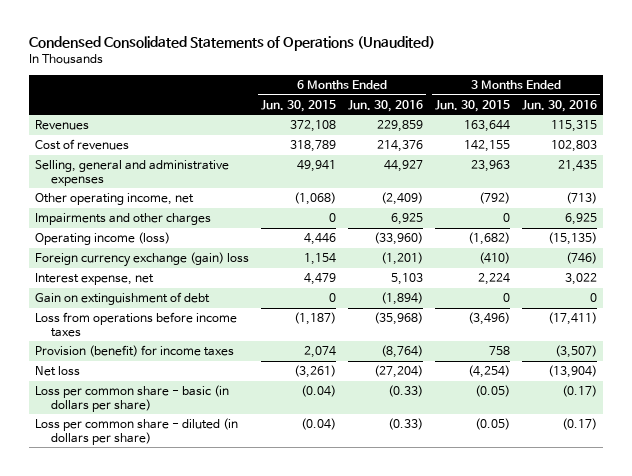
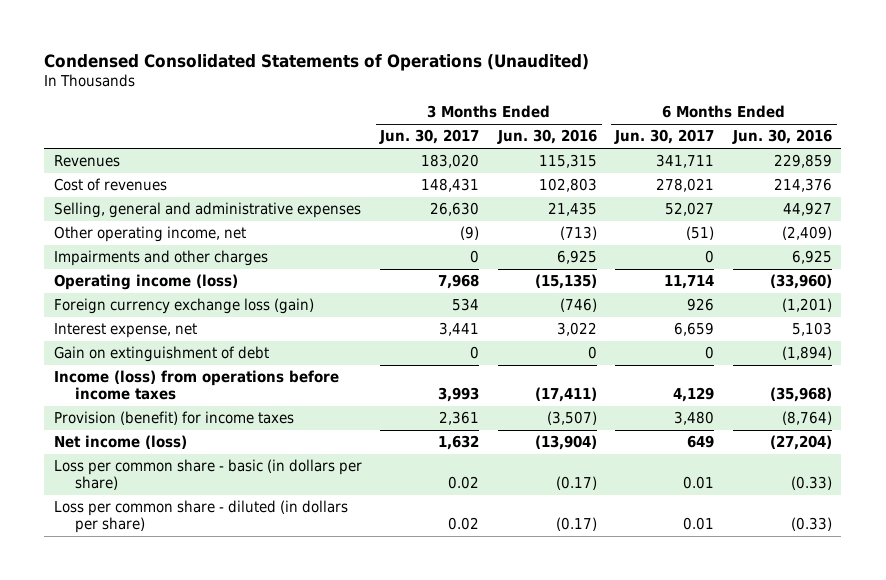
[260,99,336,112] Jun. 30, 2015 -> none
[434,99,510,112] Jun. 30, 2015 -> none
none -> [379,129,480,145] Jun. 30, 2017
none -> [614,129,715,145] Jun. 30, 2017
[34,252,249,268] Foreign currency exchange (gain) loss -> [53,298,314,315] Foreign currency exchange loss (gain)
[34,312,237,337] Loss from operations before income taxes -> [53,370,339,401] Income (loss) from operations before income taxes
[34,366,80,377] Net loss -> [53,435,187,450] Net income (loss)

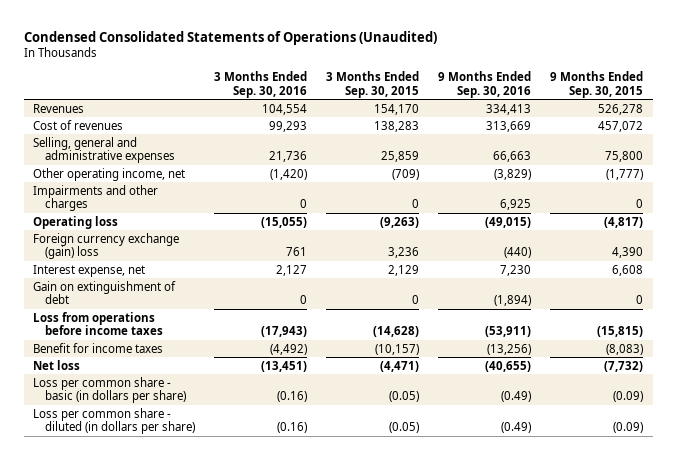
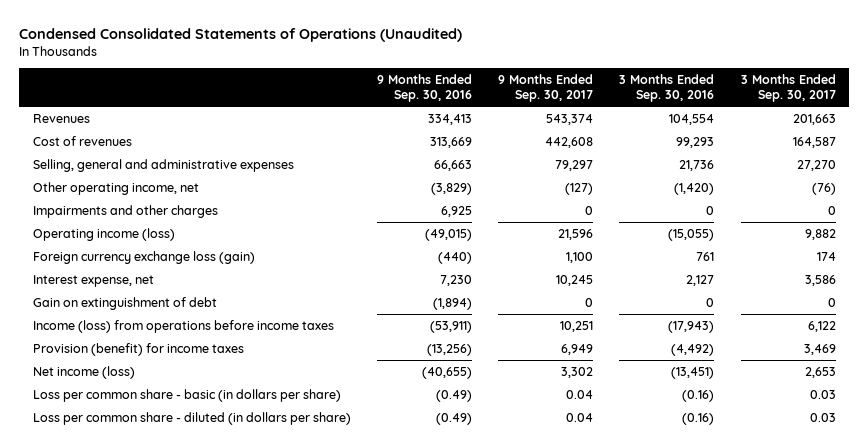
[326,71,420,98] 3 Months Ended Sep. 30, 2015 -> none
[550,71,644,98] 9 Months Ended Sep. 30, 2015 -> none
none -> [498,74,594,103] 9 Months Ended Sep. 30, 2017
none -> [740,74,836,103] 3 Months Ended Sep. 30, 2017
[33,215,119,229] Operating loss -> [32,227,175,241] Operating income (loss)
[33,232,180,260] Foreign currency exchange (gain) loss -> [32,250,255,264] Foreign currency exchange loss (gain)
[33,311,164,336] Loss from operations before income taxes -> [32,319,334,333] Income (loss) from operations before income taxes
[33,342,164,353] Benefit for income taxes -> [32,342,244,356] Provision (benefit) for income taxes
[33,359,81,370] Net loss -> [32,365,135,379] Net income (loss)

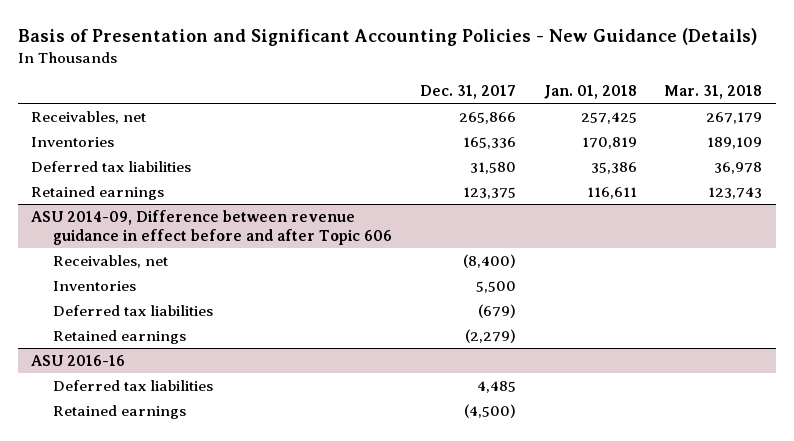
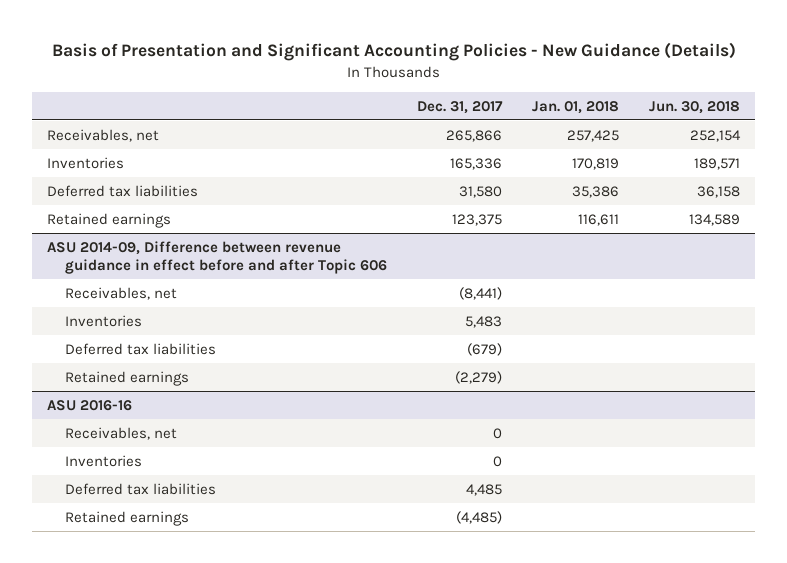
[664,85,763,100] Mar. 31, 2018 -> none
none -> [649,100,741,114] Jun. 30, 2018
[462,253,516,268] (8,400) -> [458,286,502,300] (8,441)
[475,280,516,293] 5,500 -> [464,315,502,328] 5,483
none -> [64,426,177,440] Receivables, net
none -> [64,454,142,467] Inventories
[463,403,516,418] (4,500) -> [455,510,502,524] (4,485)

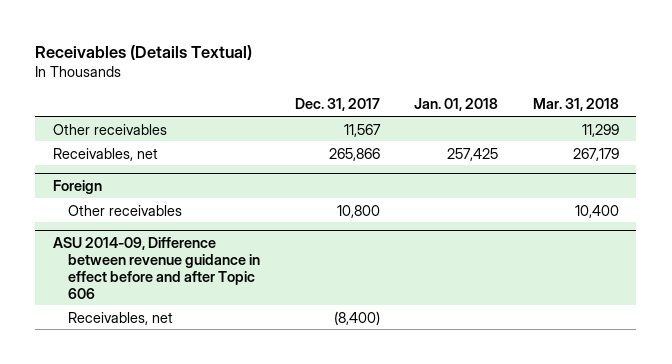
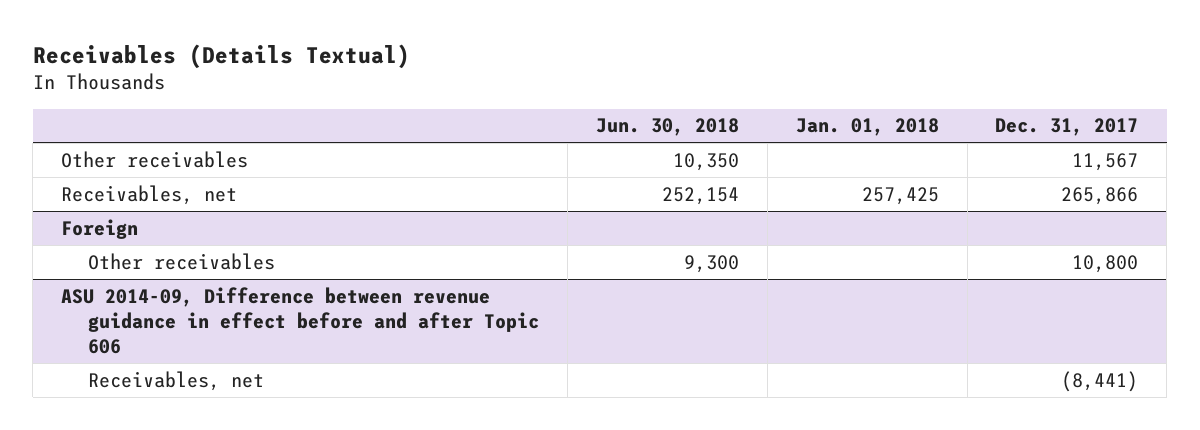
[533,98,620,112] Mar. 31, 2018 -> none
none -> [595,118,739,137] Jun. 30, 2018
[333,310,380,325] (8,400) -> [1061,370,1139,392] (8,441)

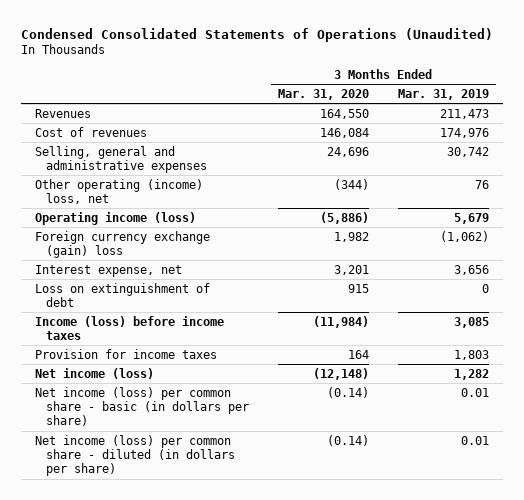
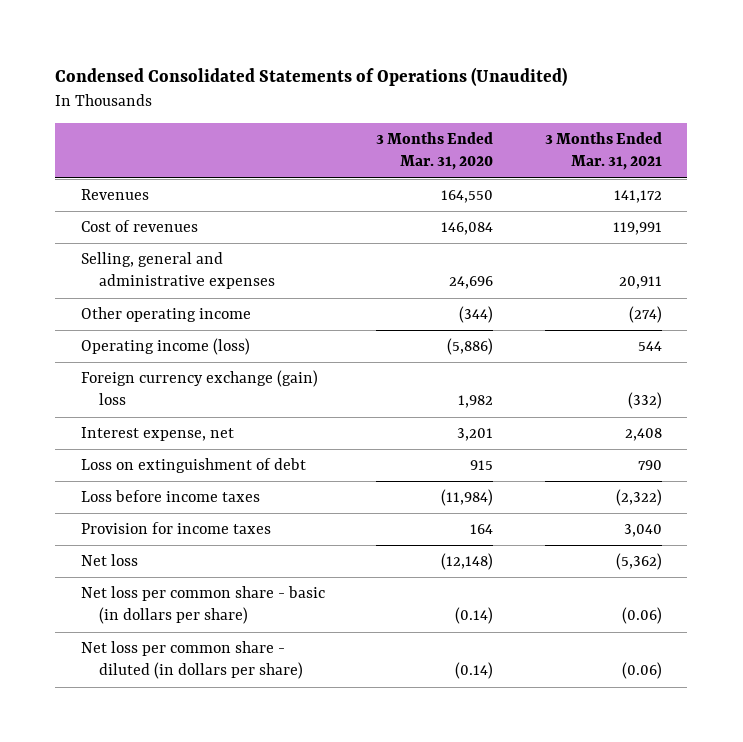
[397,89,489,101] Mar. 31, 2019 -> none
none -> [544,132,662,171] 3 Months Ended Mar. 31, 2021
[35,178,204,205] Other operating (income) loss, net -> [81,307,252,323] Other operating income
[35,315,225,341] Income (loss) before income taxes -> [81,490,261,503] Loss before income taxes
[35,367,155,379] Net income (loss) -> [81,554,139,567] Net loss
[35,386,249,427] Net income (loss) per common share - basic (in dollars per share) -> [81,586,326,625] Net loss per common share - basic (in dollars per share)
[35,434,235,477] Net income (loss) per common share - diluted (in dollars per share) -> [81,641,303,680] Net loss per common share - diluted (in dollars per share)

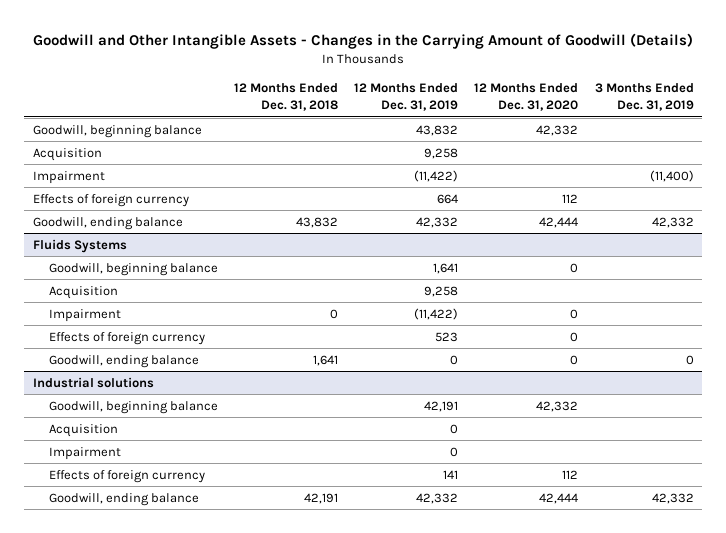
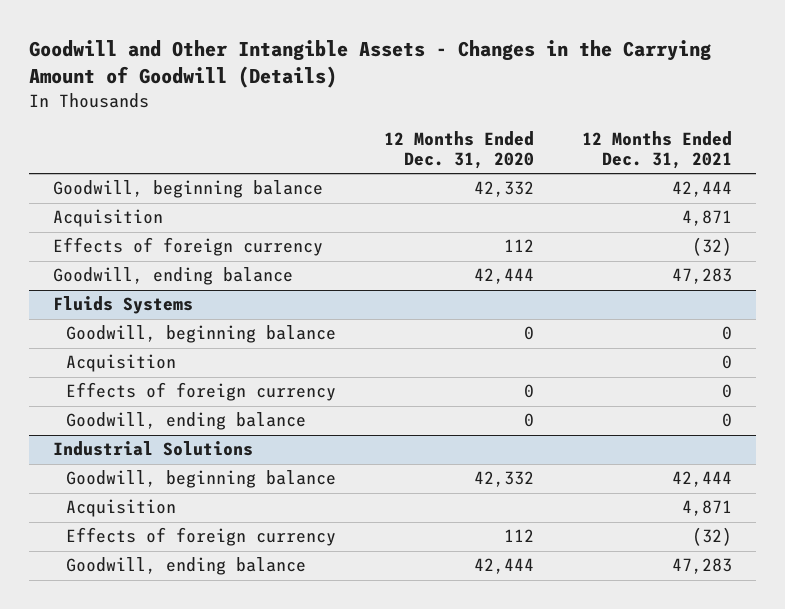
[233,82,338,111] 12 Months Ended Dec. 31, 2018 -> none
[354,82,459,111] 12 Months Ended Dec. 31, 2019 -> none
[594,82,694,111] 3 Months Ended Dec. 31, 2019 -> none
none -> [581,130,732,170] 12 Months Ended Dec. 31, 2021
[32,170,105,184] Impairment -> none
[48,308,121,322] Impairment -> none
[32,376,154,388] Industrial solutions -> [52,441,253,457] Industrial Solutions
[48,446,121,460] Impairment -> none

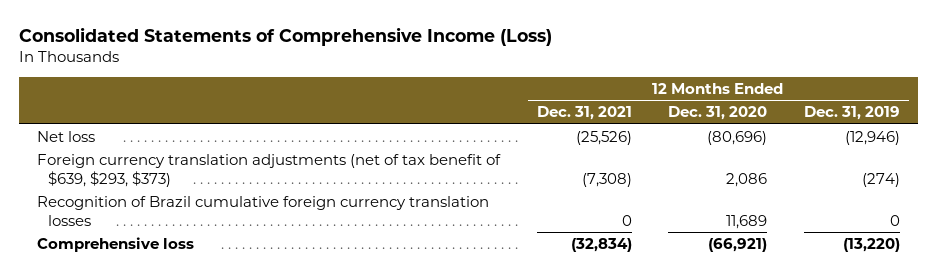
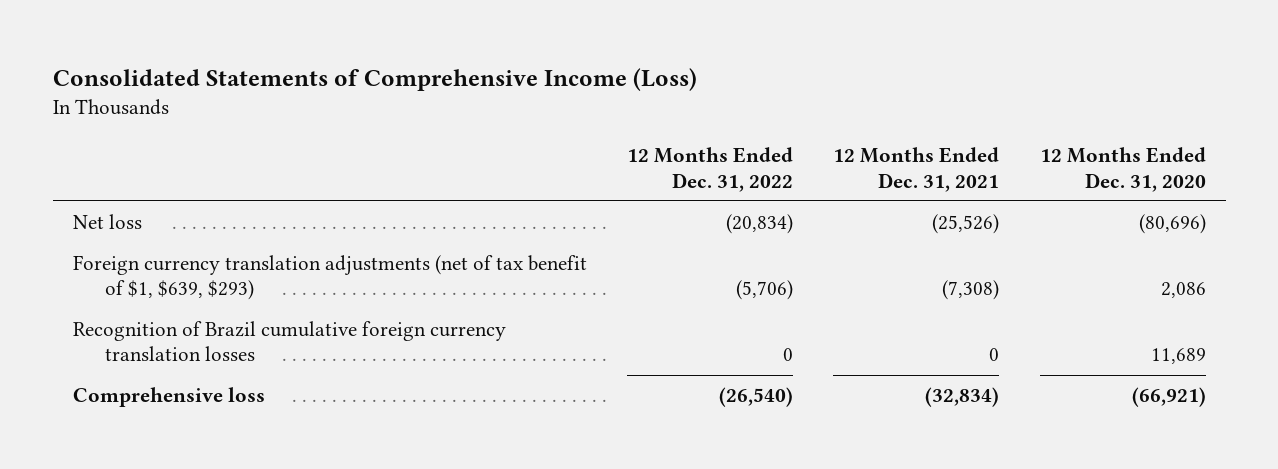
[804,106,901,121] Dec. 31, 2019 -> none
none -> [627,147,794,192] 12 Months Ended Dec. 31, 2022
[37,153,502,187] Foreign currency translation adjustments (net of tax benefit of $639, $293, $373) -> [72,255,587,301] Foreign currency translation adjustments (net of tax benefit of $1, $639, $293)

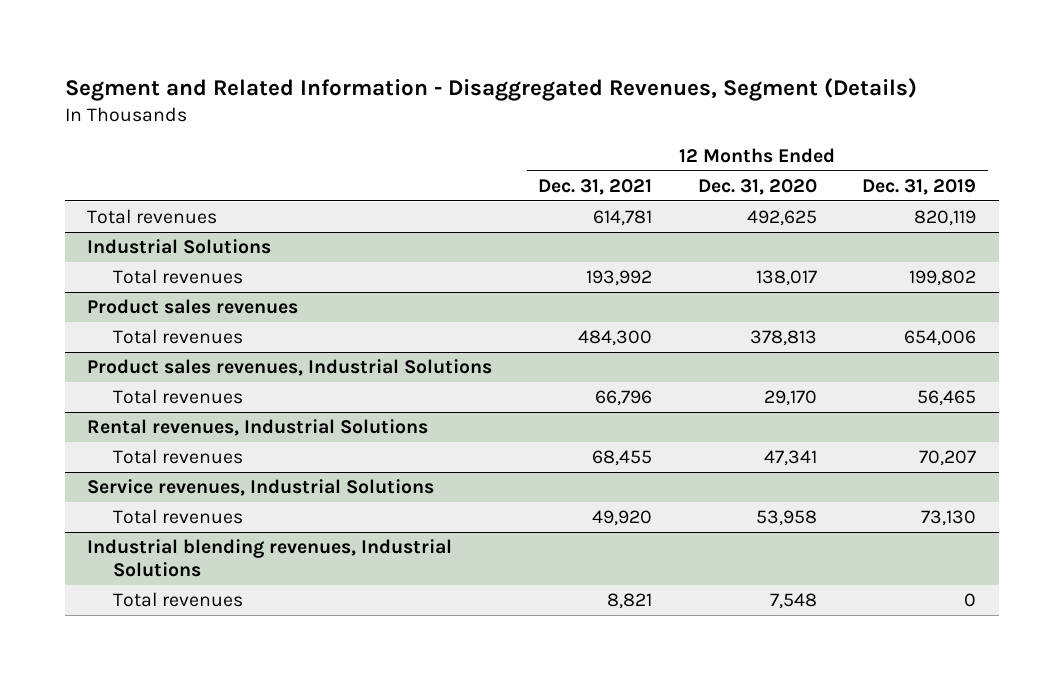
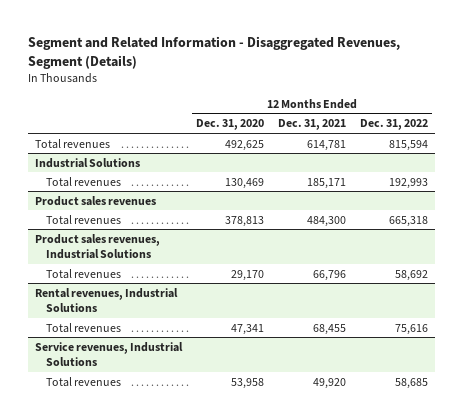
[862,179,977,196] Dec. 31, 2019 -> none
none -> [360,119,429,131] Dec. 31, 2022
[586,270,653,287] 193,992 -> [307,177,347,189] 185,171
[755,270,817,287] 138,017 -> [225,177,265,189] 130,469
[87,539,453,577] Industrial blending revenues, Industrial Solutions -> none
[112,592,243,608] Total revenues -> none

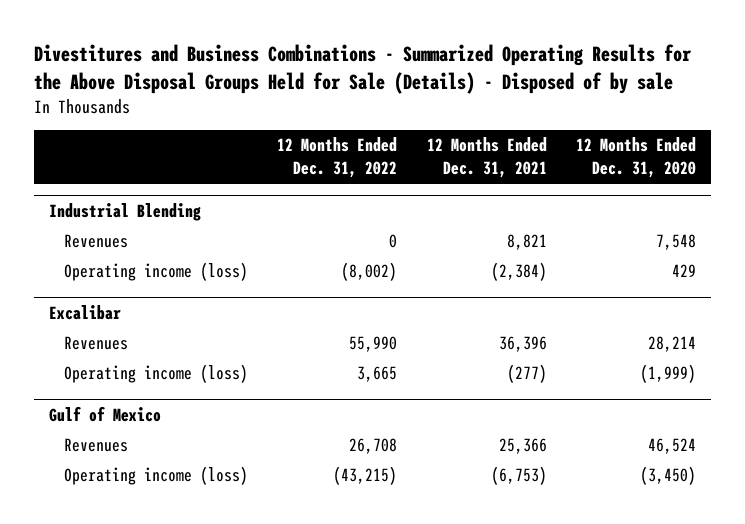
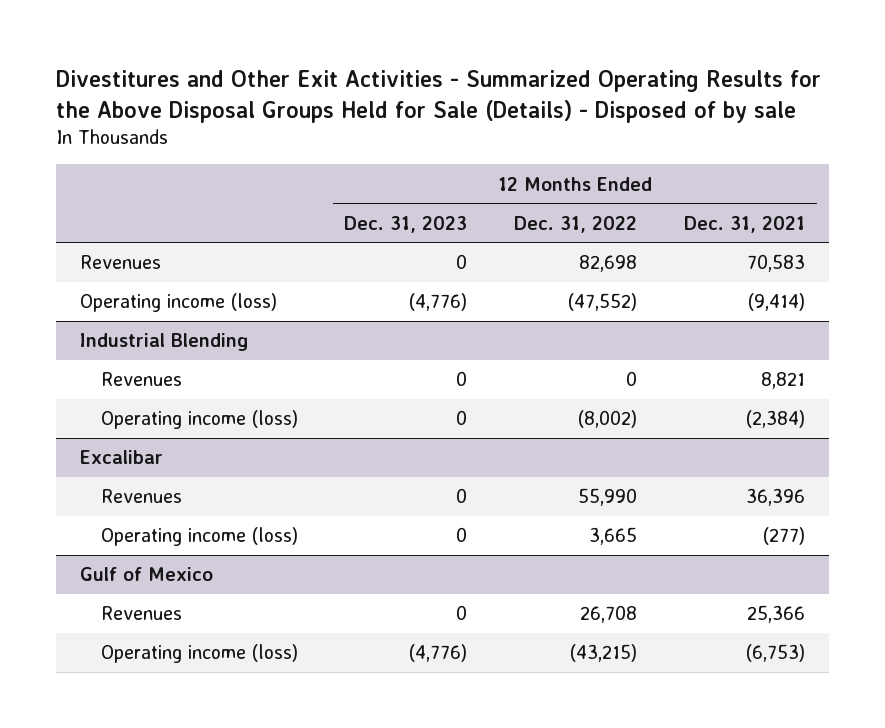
[33,44,692,94] Divestitures and Business Combinations - Summarized Operating Results for the Above Disposal Groups Held for Sale (Details) - Disposed of by sale -> [56,69,822,123] Divestitures and Other Exit Activities - Summarized Operating Results for the Above Disposal Groups Held for Sale (Details) - Disposed of by sale
[576,137,697,179] 12 Months Ended Dec. 31, 2020 -> none
none -> [344,215,468,233] Dec. 31, 2023
none -> [79,255,161,270] Revenues
none -> [79,293,277,313] Operating income (loss)

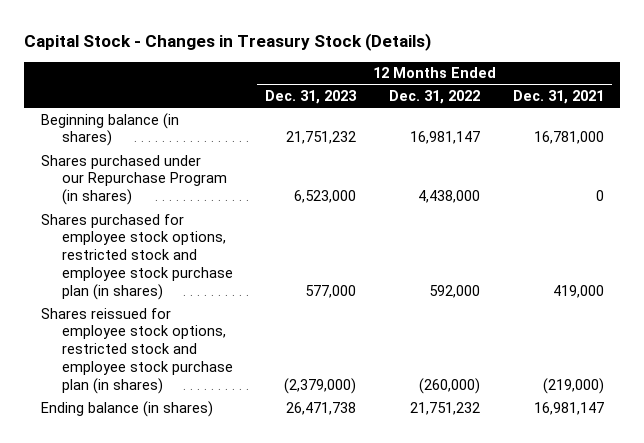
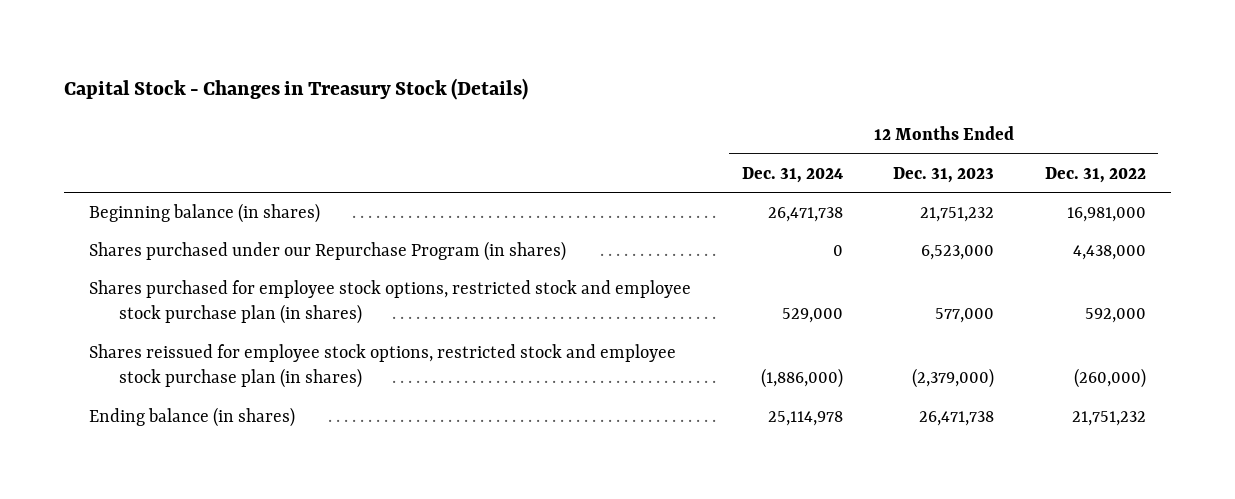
[512,90,604,105] Dec. 31, 2021 -> none
none -> [741,166,843,183] Dec. 31, 2024
[410,131,481,145] 16,981,147 -> [1066,206,1146,222] 16,981,000

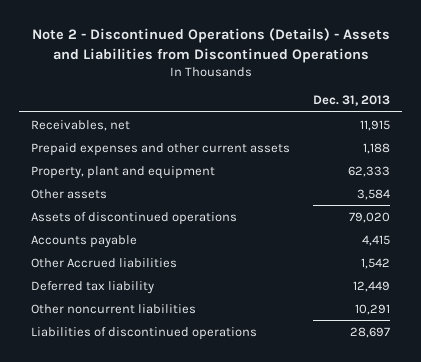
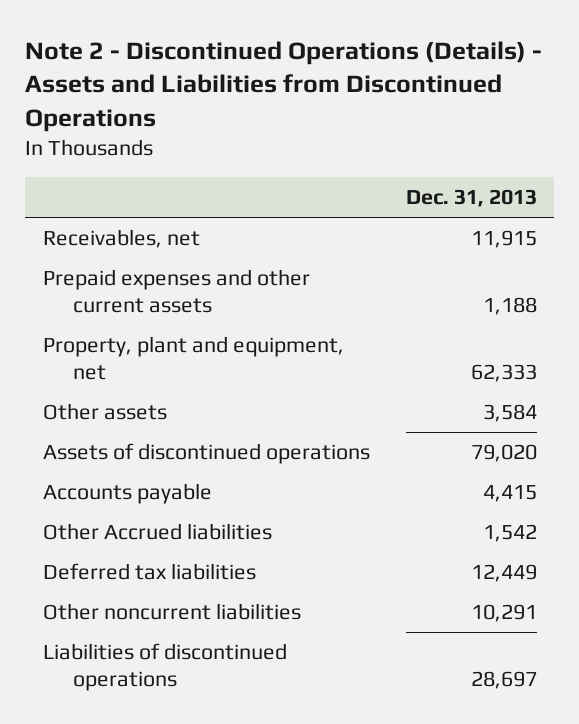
[30,165,215,179] Property, plant and equipment -> [42,336,344,380] Property, plant and equipment, net
[30,280,154,294] Deferred tax liability -> [42,563,256,581] Deferred tax liabilities

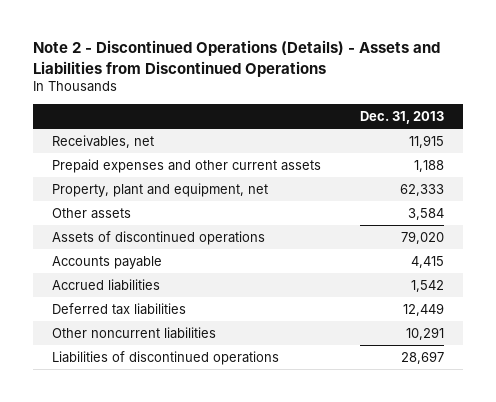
[42,523,272,541] Other Accrued liabilities -> [52,278,161,291] Accrued liabilities

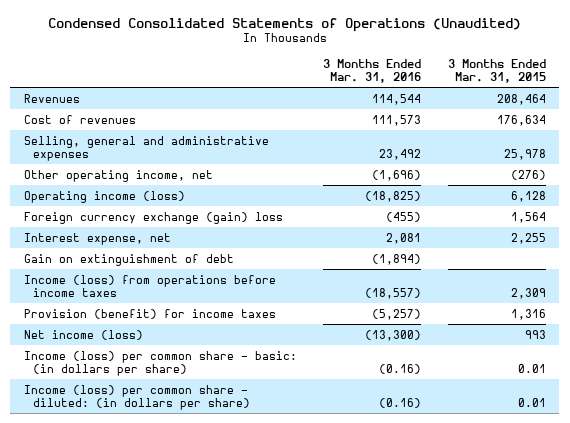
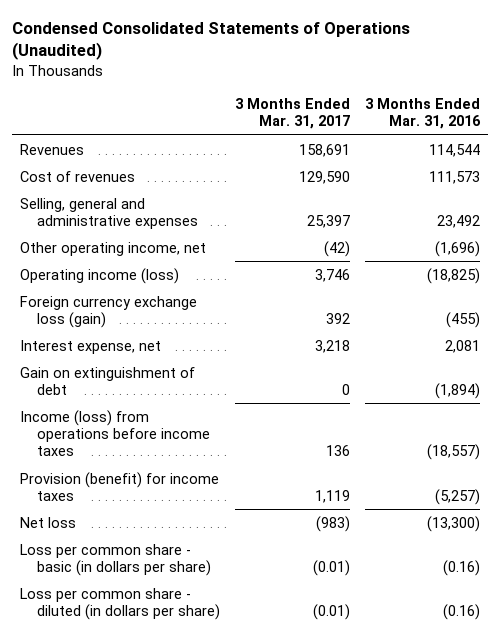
[447,59,546,84] 3 Months Ended Mar. 31, 2015 -> none
none -> [234,97,350,130] 3 Months Ended Mar. 31, 2017
[23,211,283,224] Foreign currency exchange (gain) loss -> [19,295,197,328] Foreign currency exchange loss (gain)
[23,329,143,340] Net income (loss) -> [19,516,76,528] Net loss
[23,350,297,376] Income (loss) per common share - basic: (in dollars per share) -> [19,543,211,576] Loss per common share - basic (in dollars per share)
[23,384,251,410] Income (loss) per common share - diluted: (in dollars per share) -> [19,587,220,620] Loss per common share - diluted (in dollars per share)

